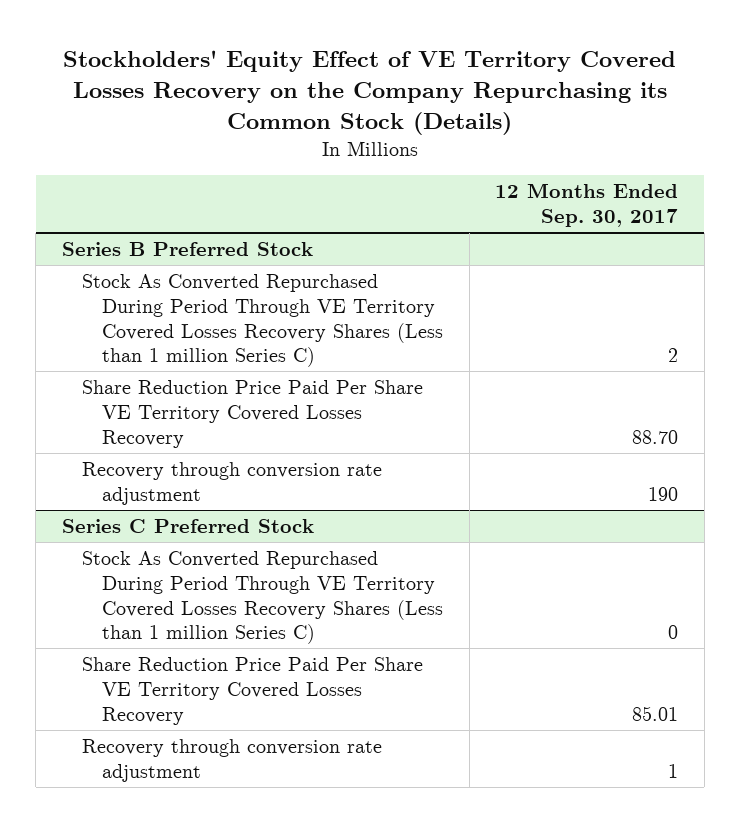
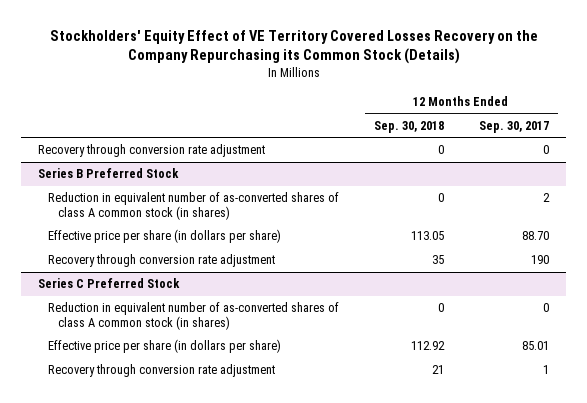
none -> [373,120,444,133] Sep. 30, 2018
none -> [38,144,266,158] Recovery through conversion rate adjustment
[81,273,444,368] Stock As Converted Repurchased During Period Through VE Territory Covered Losses Recovery Shares (Less than 1 million Series C) -> [48,192,340,220] Reduction in equivalent number of as-converted shares of class A common stock (in shares)
[81,379,423,448] Share Reduction Price Paid Per Share VE Territory Covered Losses Recovery -> [48,229,282,244] Effective price per share (in dollars per share)
[81,550,444,645] Stock As Converted Repurchased During Period Through VE Territory Covered Losses Recovery Shares (Less than 1 million Series C) -> [48,302,340,330] Reduction in equivalent number of as-converted shares of class A common stock (in shares)
[81,656,423,725] Share Reduction Price Paid Per Share VE Territory Covered Losses Recovery -> [48,339,282,354] Effective price per share (in dollars per share)

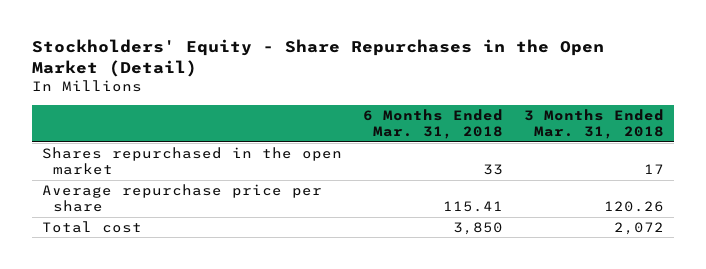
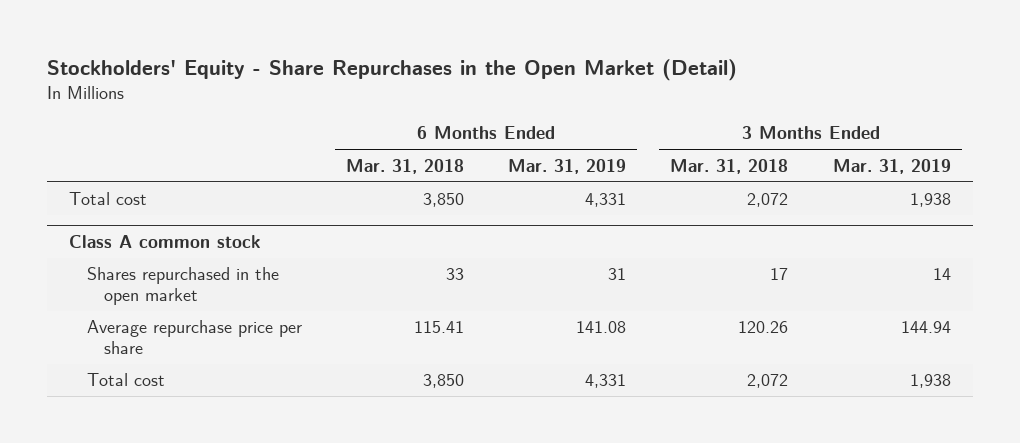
none -> [508,158,627,174] Mar. 31, 2019
none -> [832,158,951,174] Mar. 31, 2019
none -> [69,192,148,206] Total cost
none -> [69,234,262,248] Class A common stock

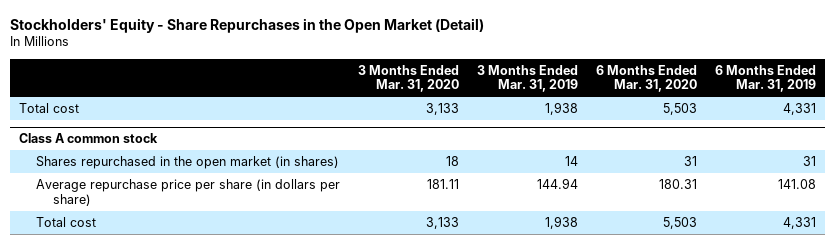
[345,158,464,174] Mar. 31, 2018 -> none
[670,158,789,174] Mar. 31, 2018 -> none
none -> [358,64,460,93] 3 Months Ended Mar. 31, 2020
none -> [596,64,698,93] 6 Months Ended Mar. 31, 2020
[86,267,279,306] Shares repurchased in the open market -> [35,155,339,169] Shares repurchased in the open market (in shares)
[86,320,302,355] Average repurchase price per share -> [35,178,340,206] Average repurchase price per share (in dollars per share)

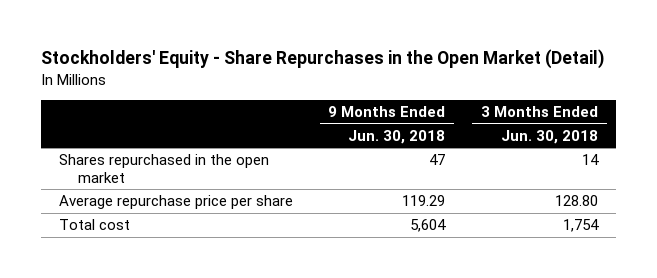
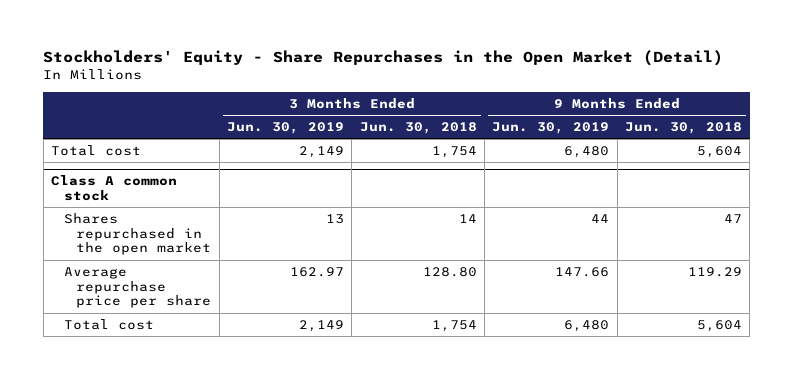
none -> [227,122,345,135] Jun. 30, 2019
none -> [492,122,610,135] Jun. 30, 2019
none -> [50,145,141,157] Total cost
none -> [50,175,177,202] Class A common stock

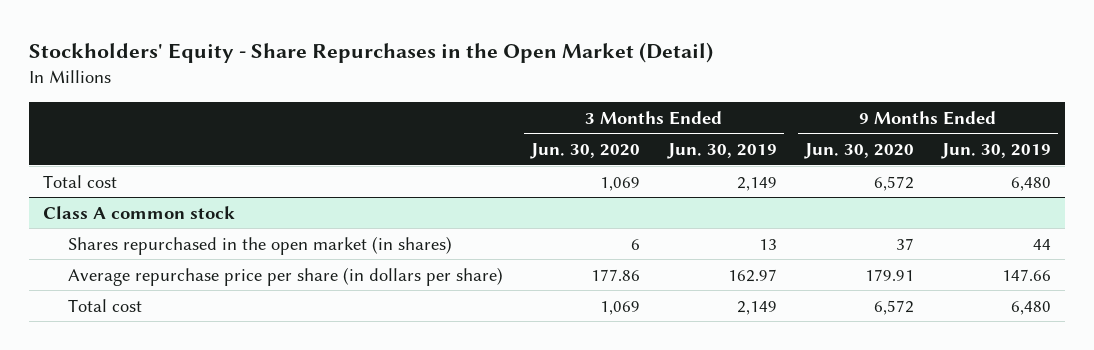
[359,122,477,135] Jun. 30, 2018 -> none
[625,122,743,135] Jun. 30, 2018 -> none
none -> [529,143,640,160] Jun. 30, 2020
none -> [804,143,915,160] Jun. 30, 2020
[63,213,212,256] Shares repurchased in the open market -> [67,235,452,255] Shares repurchased in the open market (in shares)
[63,267,212,309] Average repurchase price per share -> [67,266,503,286] Average repurchase price per share (in dollars per share)

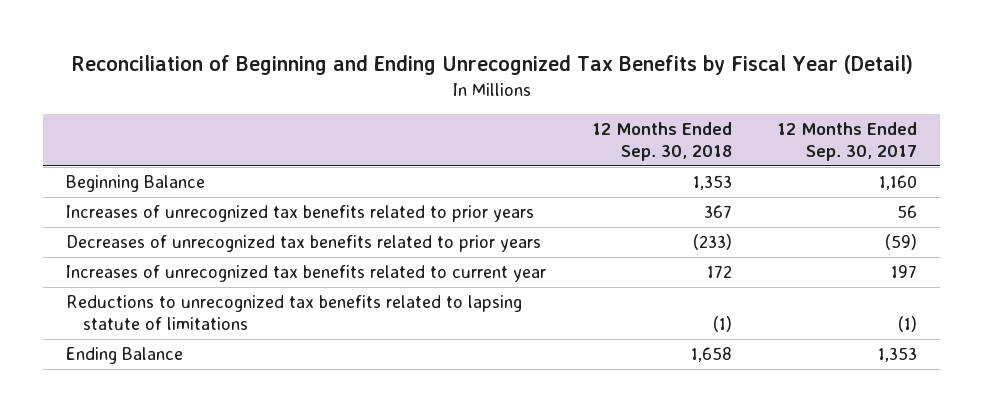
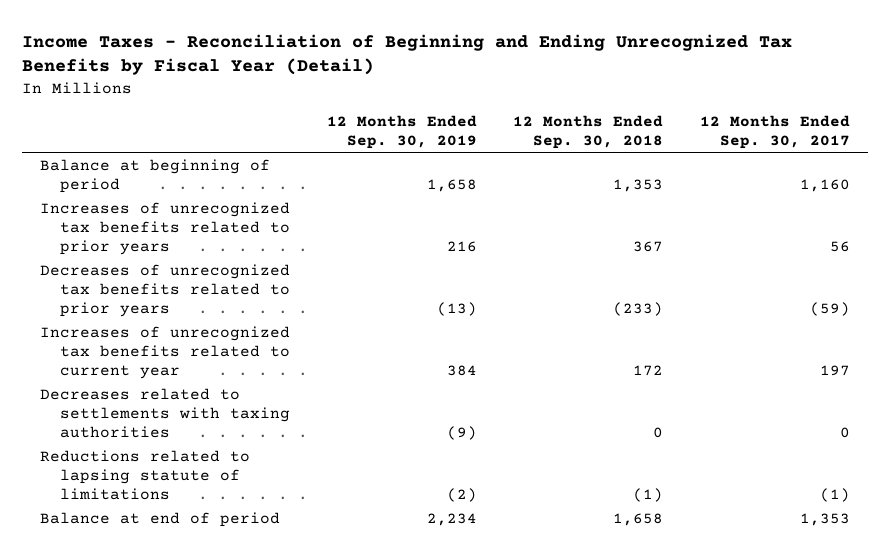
[71,55,913,76] Reconciliation of Beginning and Ending Unrecognized Tax Benefits by Fiscal Year (Detail) -> [21,33,792,76] Income Taxes - Reconciliation of Beginning and Ending Unrecognized Tax Benefits by Fiscal Year (Detail)
none -> [326,114,477,149] 12 Months Ended Sep. 30, 2019
[65,174,205,192] Beginning Balance -> [40,158,271,193] Balance at beginning of period
none -> [40,387,290,439] Decreases related to settlements with taxing authorities
[65,294,522,331] Reductions to unrecognized tax benefits related to lapsing statute of limitations -> [40,449,251,501] Reductions related to lapsing statute of limitations
[65,346,183,364] Ending Balance -> [40,511,281,527] Balance at end of period

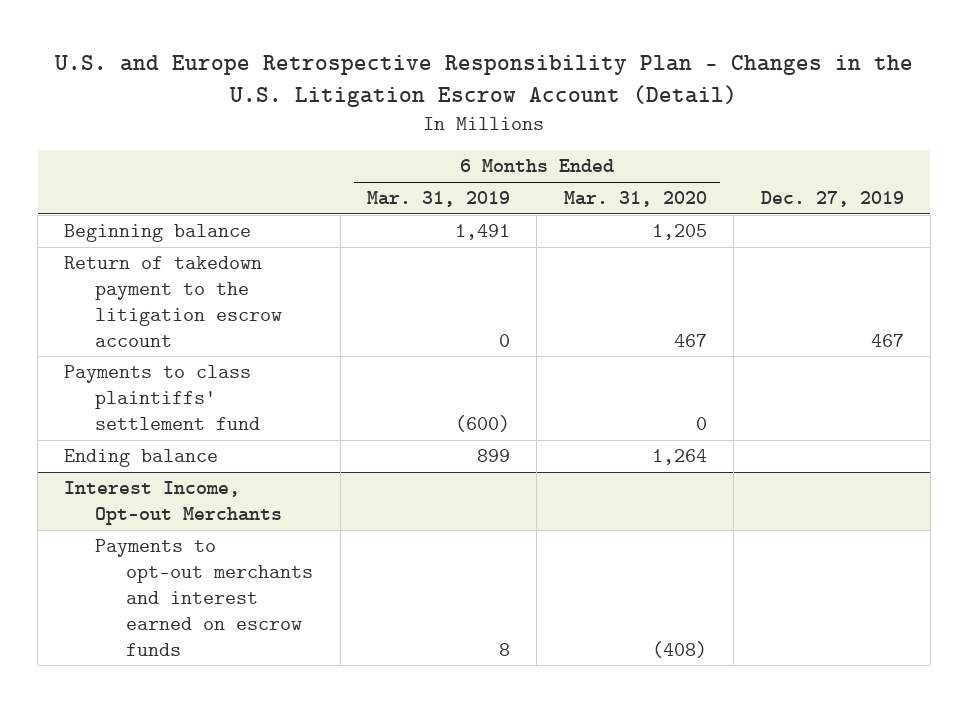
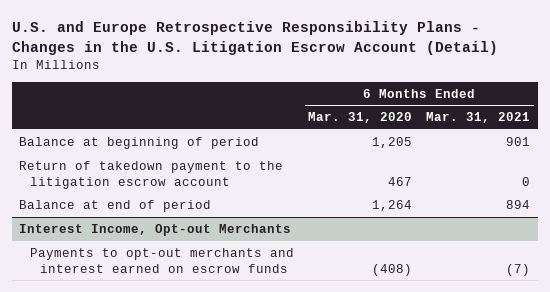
[53,54,913,107] U.S. and Europe Retrospective Responsibility Plan - Changes in the U.S. Litigation Escrow Account (Detail) -> [12,20,499,55] U.S. and Europe Retrospective Responsibility Plans - Changes in the U.S. Litigation Escrow Account (Detail)
[367,191,511,208] Mar. 31, 2019 -> none
[760,191,904,208] Dec. 27, 2019 -> none
none -> [426,112,531,124] Mar. 31, 2021
[64,224,252,243] Beginning balance -> [19,137,260,150] Balance at beginning of period
[64,365,261,430] Payments to class plaintiffs' settlement fund -> none
[64,449,219,468] Ending balance -> [19,200,212,213] Balance at end of period

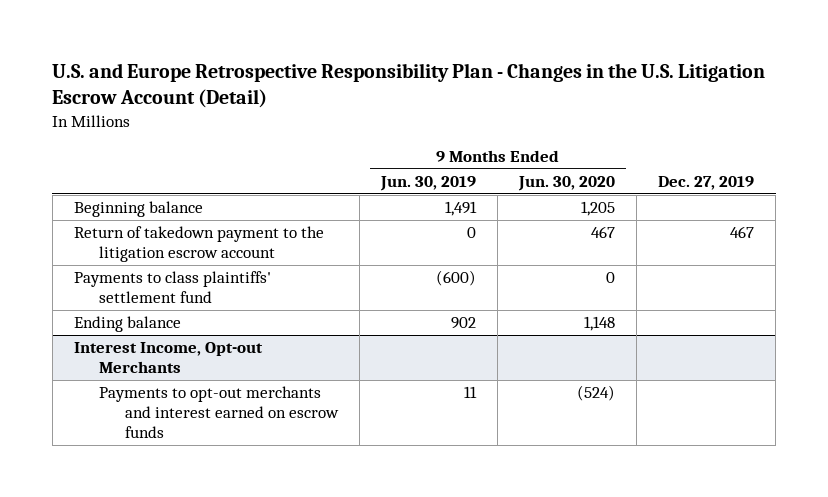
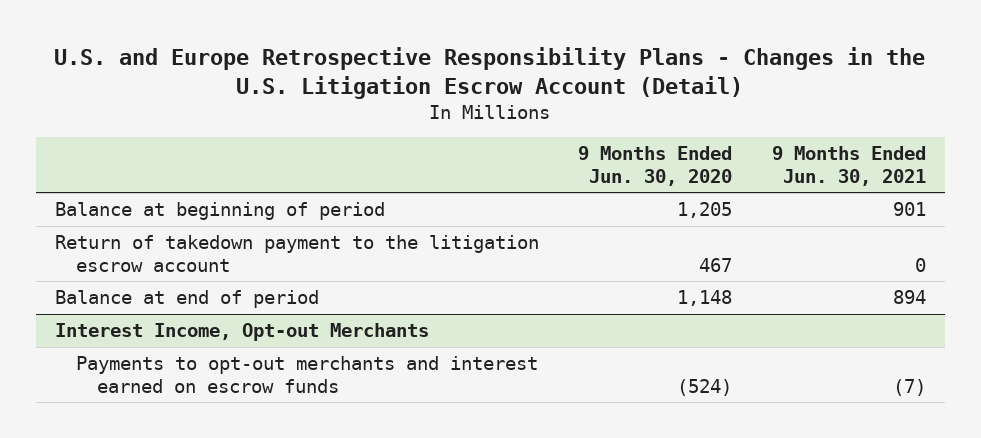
[52,63,766,109] U.S. and Europe Retrospective Responsibility Plan - Changes in the U.S. Litigation Escrow Account (Detail) -> [54,46,926,99] U.S. and Europe Retrospective Responsibility Plans - Changes in the U.S. Litigation Escrow Account (Detail)
[380,175,477,191] Jun. 30, 2019 -> none
[658,175,755,190] Dec. 27, 2019 -> none
none -> [771,146,926,186] 9 Months Ended Jun. 30, 2021
[73,201,203,218] Beginning balance -> [55,202,386,221] Balance at beginning of period
[73,271,271,304] Payments to class plaintiffs' settlement fund -> none
[73,316,181,333] Ending balance -> [55,290,320,309] Balance at end of period

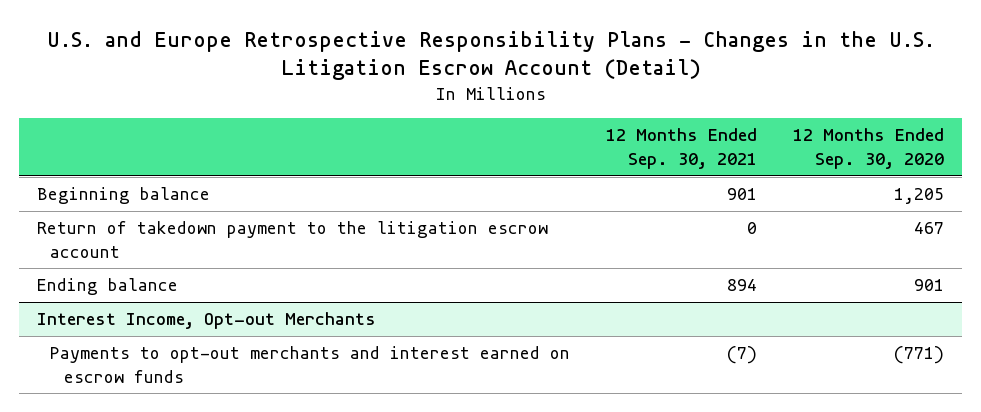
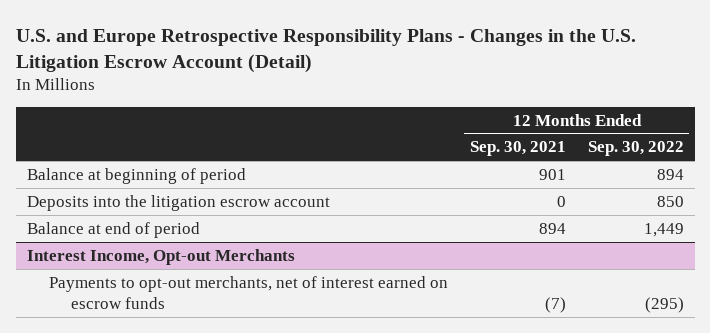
[793,128,945,169] 12 Months Ended Sep. 30, 2020 -> none
none -> [587,141,684,157] Sep. 30, 2022
[36,221,548,258] Return of takedown payment to the litigation escrow account -> none
[36,187,210,205] Beginning balance -> [26,167,246,184] Balance at beginning of period
none -> [26,194,330,211] Deposits into the litigation escrow account
[36,278,178,296] Ending balance -> [26,221,200,238] Balance at end of period
[50,346,571,383] Payments to opt-out merchants and interest earned on escrow funds -> [48,275,448,310] Payments to opt-out merchants, net of interest earned on escrow funds

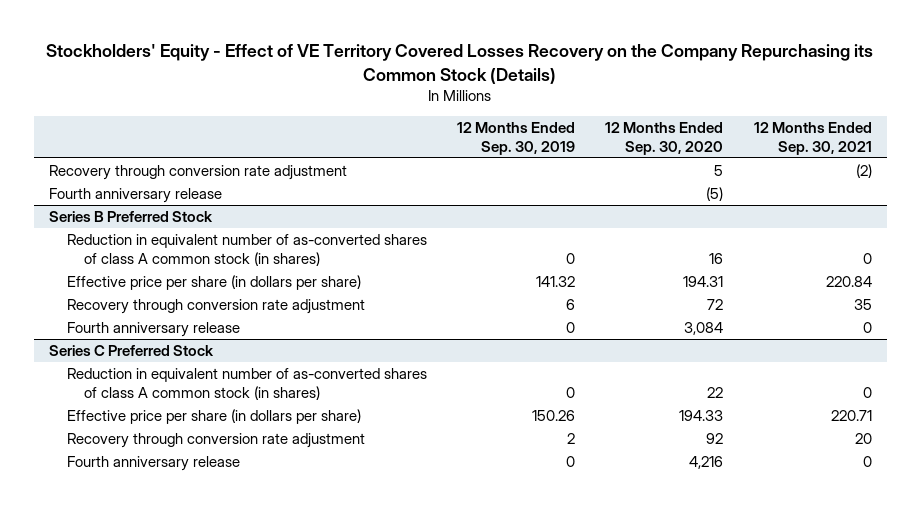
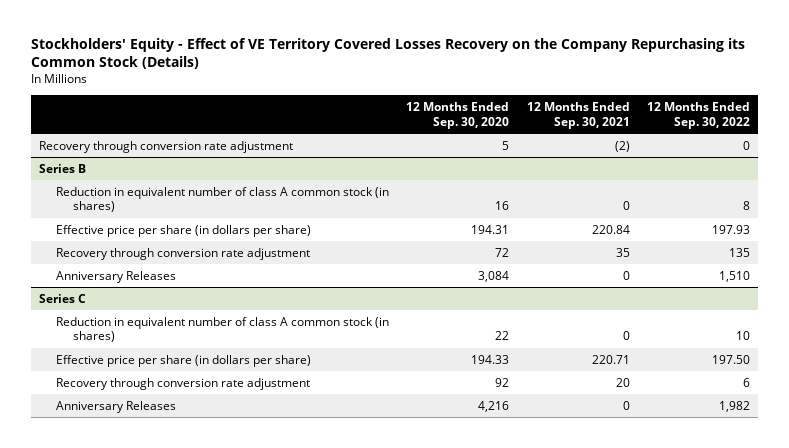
[456,122,575,155] 12 Months Ended Sep. 30, 2019 -> none
none -> [646,102,750,129] 12 Months Ended Sep. 30, 2022
[49,187,223,203] Fourth anniversary release -> none
[49,210,214,222] Series B Preferred Stock -> [39,163,87,173] Series B
[66,233,427,266] Reduction in equivalent number of as-converted shares of class A common stock (in shares) -> [56,186,390,213] Reduction in equivalent number of class A common stock (in shares)
[66,321,240,337] Fourth anniversary release -> [56,270,177,283] Anniversary Releases
[49,344,215,356] Series C Preferred Stock -> [39,293,87,303] Series C
[66,367,427,400] Reduction in equivalent number of as-converted shares of class A common stock (in shares) -> [56,316,390,343] Reduction in equivalent number of class A common stock (in shares)
[66,455,240,471] Fourth anniversary release -> [56,400,177,413] Anniversary Releases

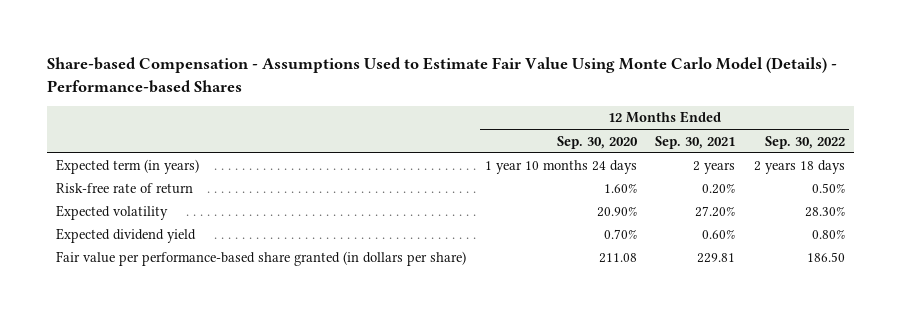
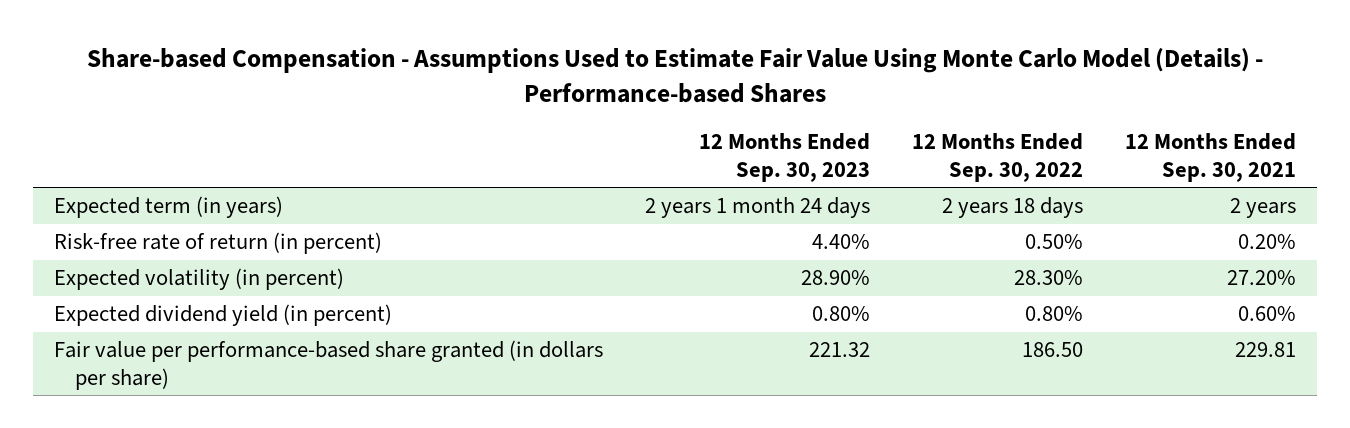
[556,135,638,149] Sep. 30, 2020 -> none
none -> [698,133,870,182] 12 Months Ended Sep. 30, 2023
[56,183,194,195] Risk-free rate of return -> [53,232,382,255] Risk-free rate of return (in percent)
[56,205,169,221] Expected volatility -> [53,268,344,291] Expected volatility (in percent)
[56,228,197,244] Expected dividend yield -> [53,304,392,327] Expected dividend yield (in percent)

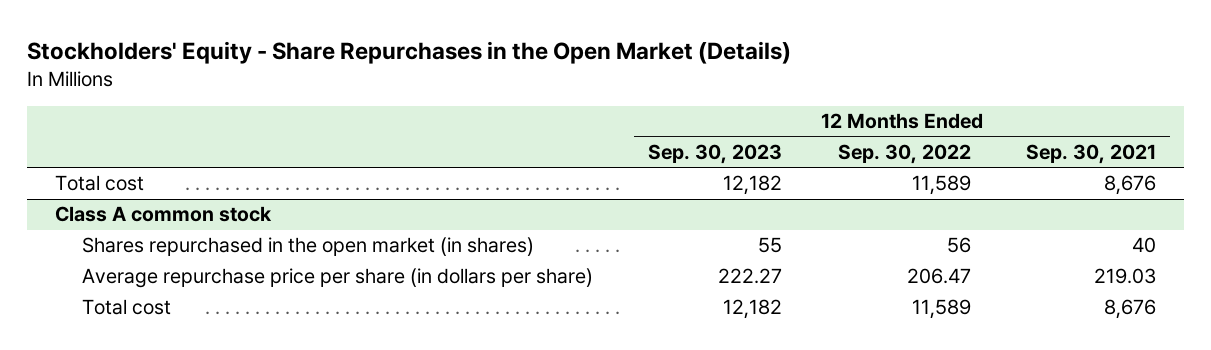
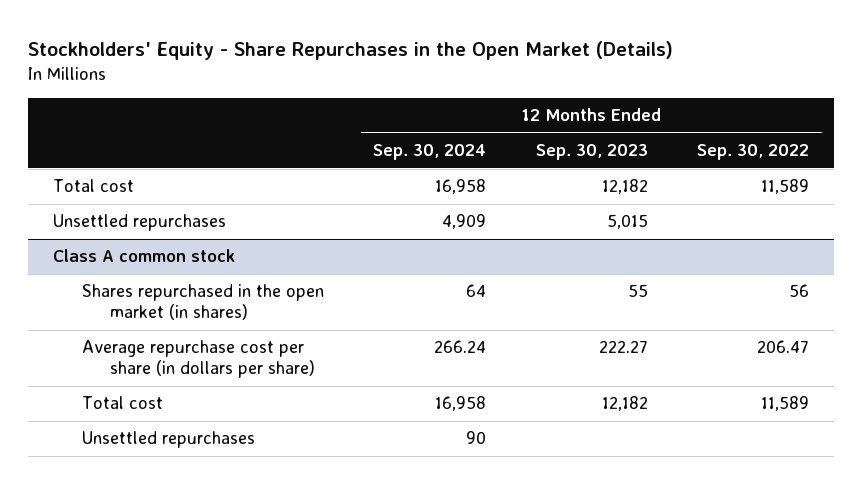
[1026,143,1157,164] Sep. 30, 2021 -> none
none -> [373,144,487,161] Sep. 30, 2024
none -> [53,214,227,232] Unsettled repurchases
[81,268,593,289] Average repurchase price per share (in dollars per share) -> [81,340,315,379] Average repurchase cost per share (in dollars per share)
none -> [81,431,255,449] Unsettled repurchases

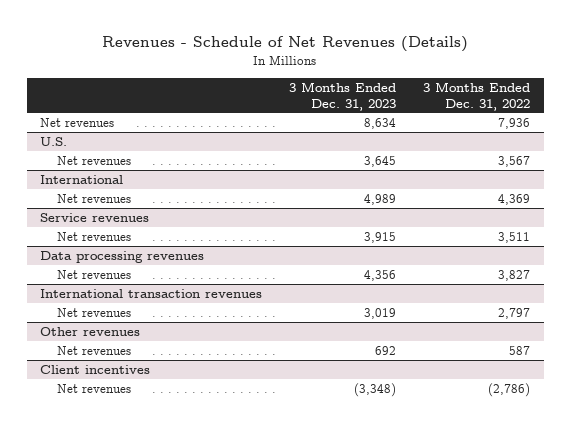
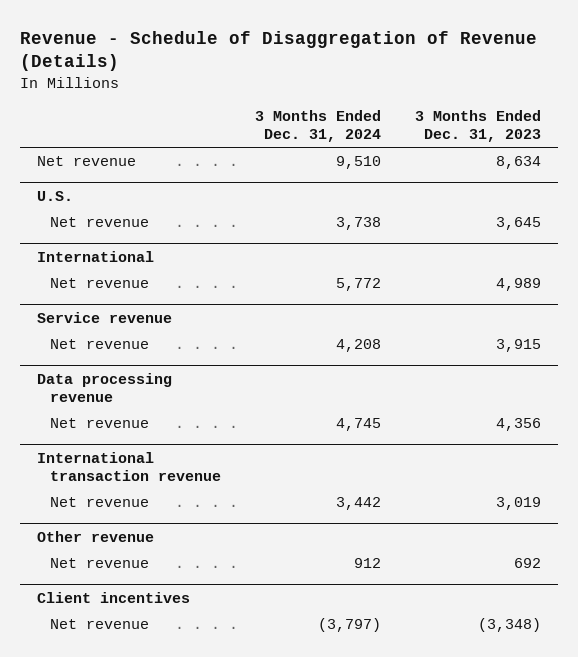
[102,36,469,53] Revenues - Schedule of Net Revenues (Details) -> [20,30,538,72] Revenue - Schedule of Disaggregation of Revenue (Details)
[423,81,531,111] 3 Months Ended Dec. 31, 2022 -> none
none -> [255,110,382,143] 3 Months Ended Dec. 31, 2024
[40,117,115,127] Net revenues -> [37,156,137,167] Net revenue
[57,155,132,165] Net revenues -> [49,217,149,228] Net revenue
[57,193,132,203] Net revenues -> [49,278,149,289] Net revenue
[40,212,150,222] Service revenues -> [37,312,173,324] Service revenue
[57,231,132,241] Net revenues -> [49,339,149,350] Net revenue
[40,250,205,263] Data processing revenues -> [37,373,173,402] Data processing revenue
[57,269,132,279] Net revenues -> [49,418,149,429] Net revenue
[40,288,263,298] International transaction revenues -> [37,452,221,481] International transaction revenue
[57,307,132,317] Net revenues -> [49,497,149,508] Net revenue
[40,326,141,336] Other revenues -> [37,531,155,543] Other revenue
[57,345,132,355] Net revenues -> [49,558,149,569] Net revenue
[57,383,132,393] Net revenues -> [49,619,149,630] Net revenue

